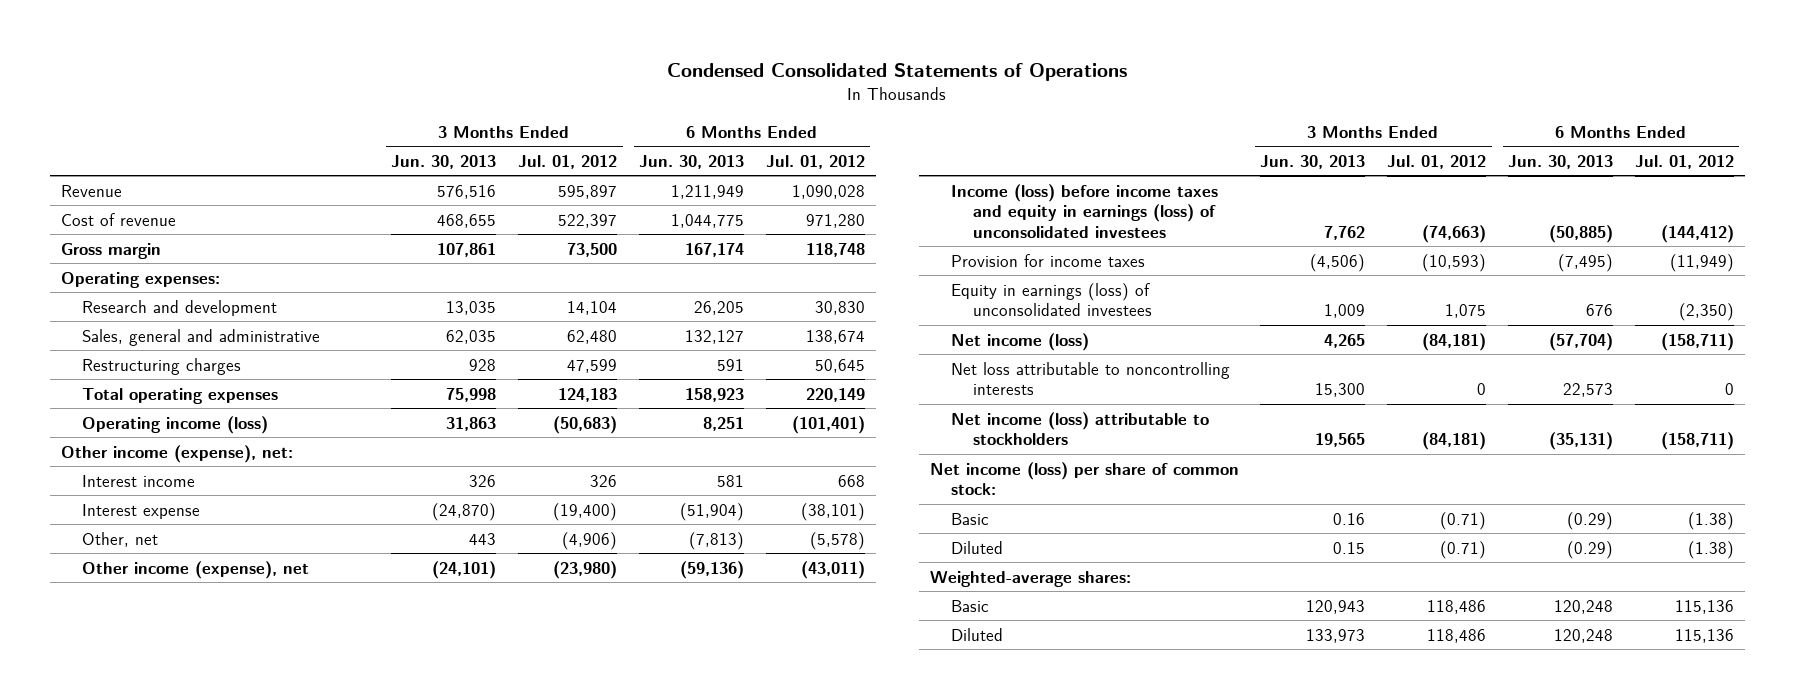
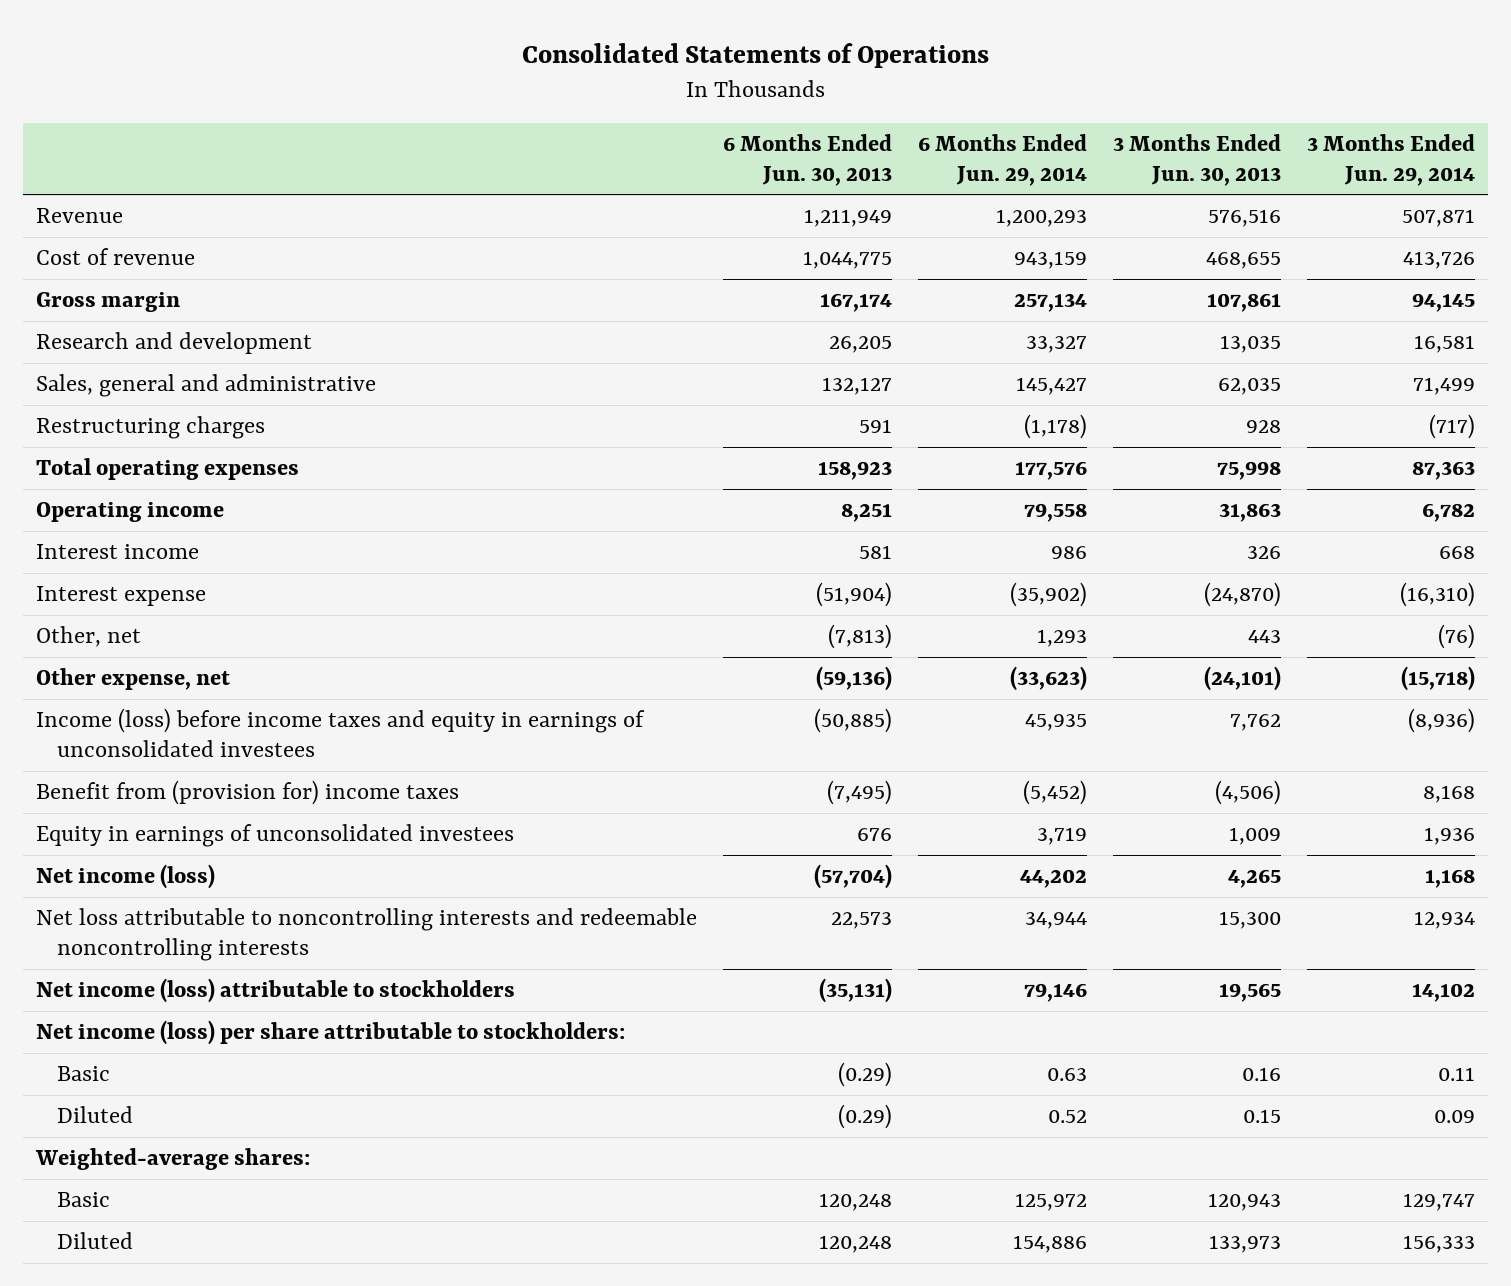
[667,62,1128,81] Condensed Consolidated Statements of Operations -> [521,42,989,68] Consolidated Statements of Operations
[518,154,618,169] Jul. 01, 2012 -> none
[765,154,865,169] Jul. 01, 2012 -> none
none -> [918,133,1088,186] 6 Months Ended Jun. 29, 2014
none -> [1307,133,1476,186] 3 Months Ended Jun. 29, 2014
[60,271,220,288] Operating expenses: -> none
[60,444,293,463] Other income (expense), net: -> none
[82,415,269,434] Operating income (loss) -> [36,502,225,523] Operating income
[82,560,310,579] Other income (expense), net -> [36,668,231,691] Other expense, net
[951,183,1219,238] Income (loss) before income taxes and equity in earnings (loss) of unconsolidated investees -> [36,708,646,758] Income (loss) before income taxes and equity in earnings of unconsolidated investees
[951,253,1146,267] Provision for income taxes -> [36,780,460,806] Benefit from (provision for) income taxes
[951,282,1152,317] Equity in earnings (loss) of unconsolidated investees -> [36,824,515,848] Equity in earnings of unconsolidated investees
[951,361,1231,396] Net loss attributable to noncontrolling interests -> [36,908,698,962] Net loss attributable to noncontrolling interests and redeemable noncontrolling interests
[929,461,1239,496] Net income (loss) per share of common stock: -> [36,1020,626,1046] Net income (loss) per share attributable to stockholders:

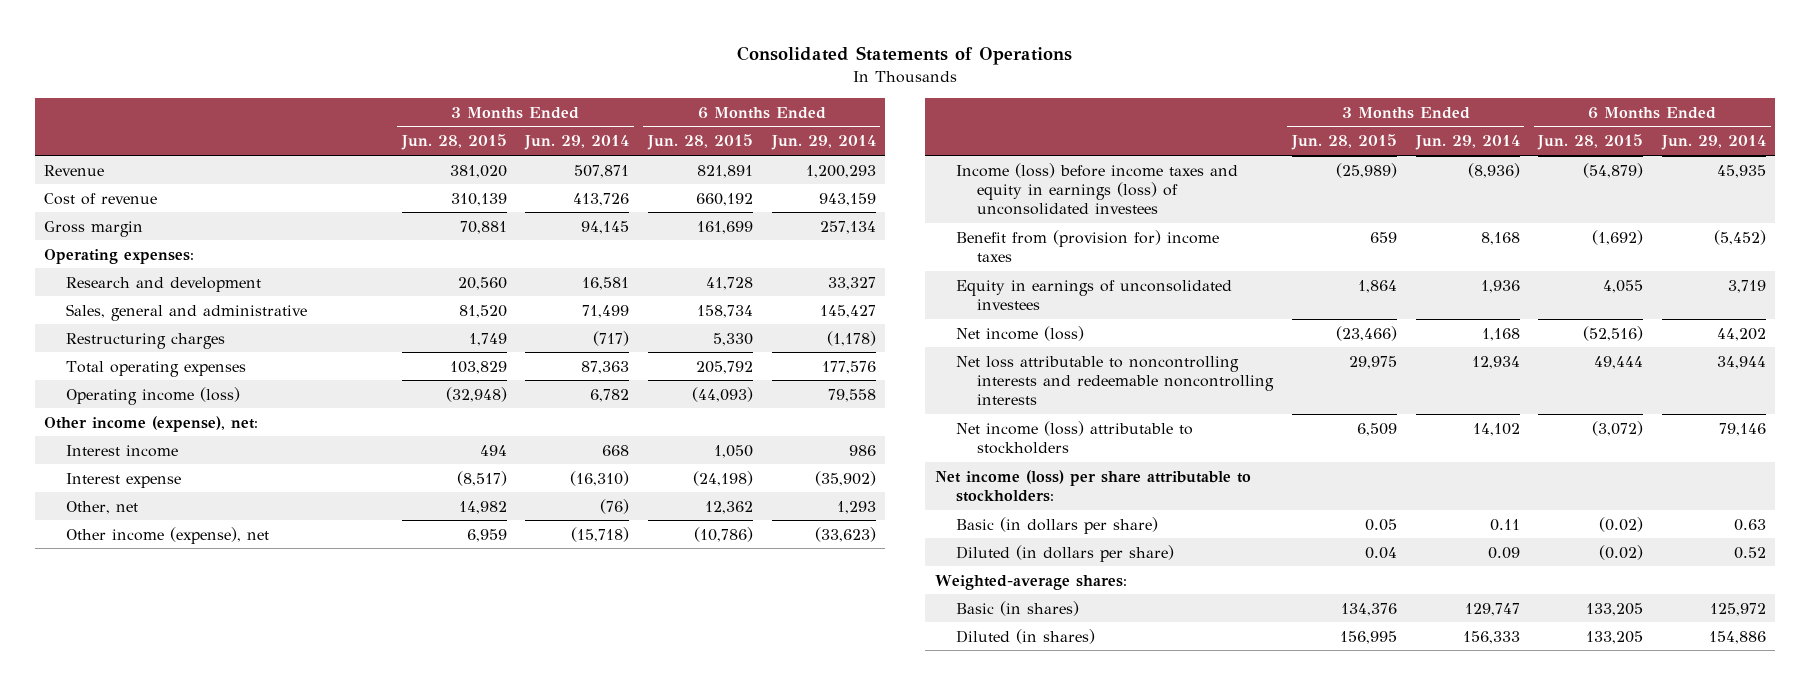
[723,133,893,186] 6 Months Ended Jun. 30, 2013 -> none
[1113,133,1282,186] 3 Months Ended Jun. 30, 2013 -> none
none -> [400,134,507,151] Jun. 28, 2015
none -> [646,134,753,151] Jun. 28, 2015
none -> [44,248,195,264] Operating expenses:
[36,502,225,523] Operating income -> [65,386,240,405] Operating income (loss)
none -> [44,415,259,432] Other income (expense), net:
[36,668,231,691] Other expense, net -> [65,526,269,544] Other income (expense), net
[36,708,646,758] Income (loss) before income taxes and equity in earnings of unconsolidated investees -> [955,162,1238,216] Income (loss) before income taxes and equity in earnings (loss) of unconsolidated investees
[57,1066,111,1082] Basic -> [955,516,1158,534] Basic (in dollars per share)
[57,1106,134,1124] Diluted -> [955,544,1174,562] Diluted (in dollars per share)
[57,1192,111,1208] Basic -> [955,600,1079,616] Basic (in shares)
[57,1232,134,1250] Diluted -> [955,628,1095,644] Diluted (in shares)

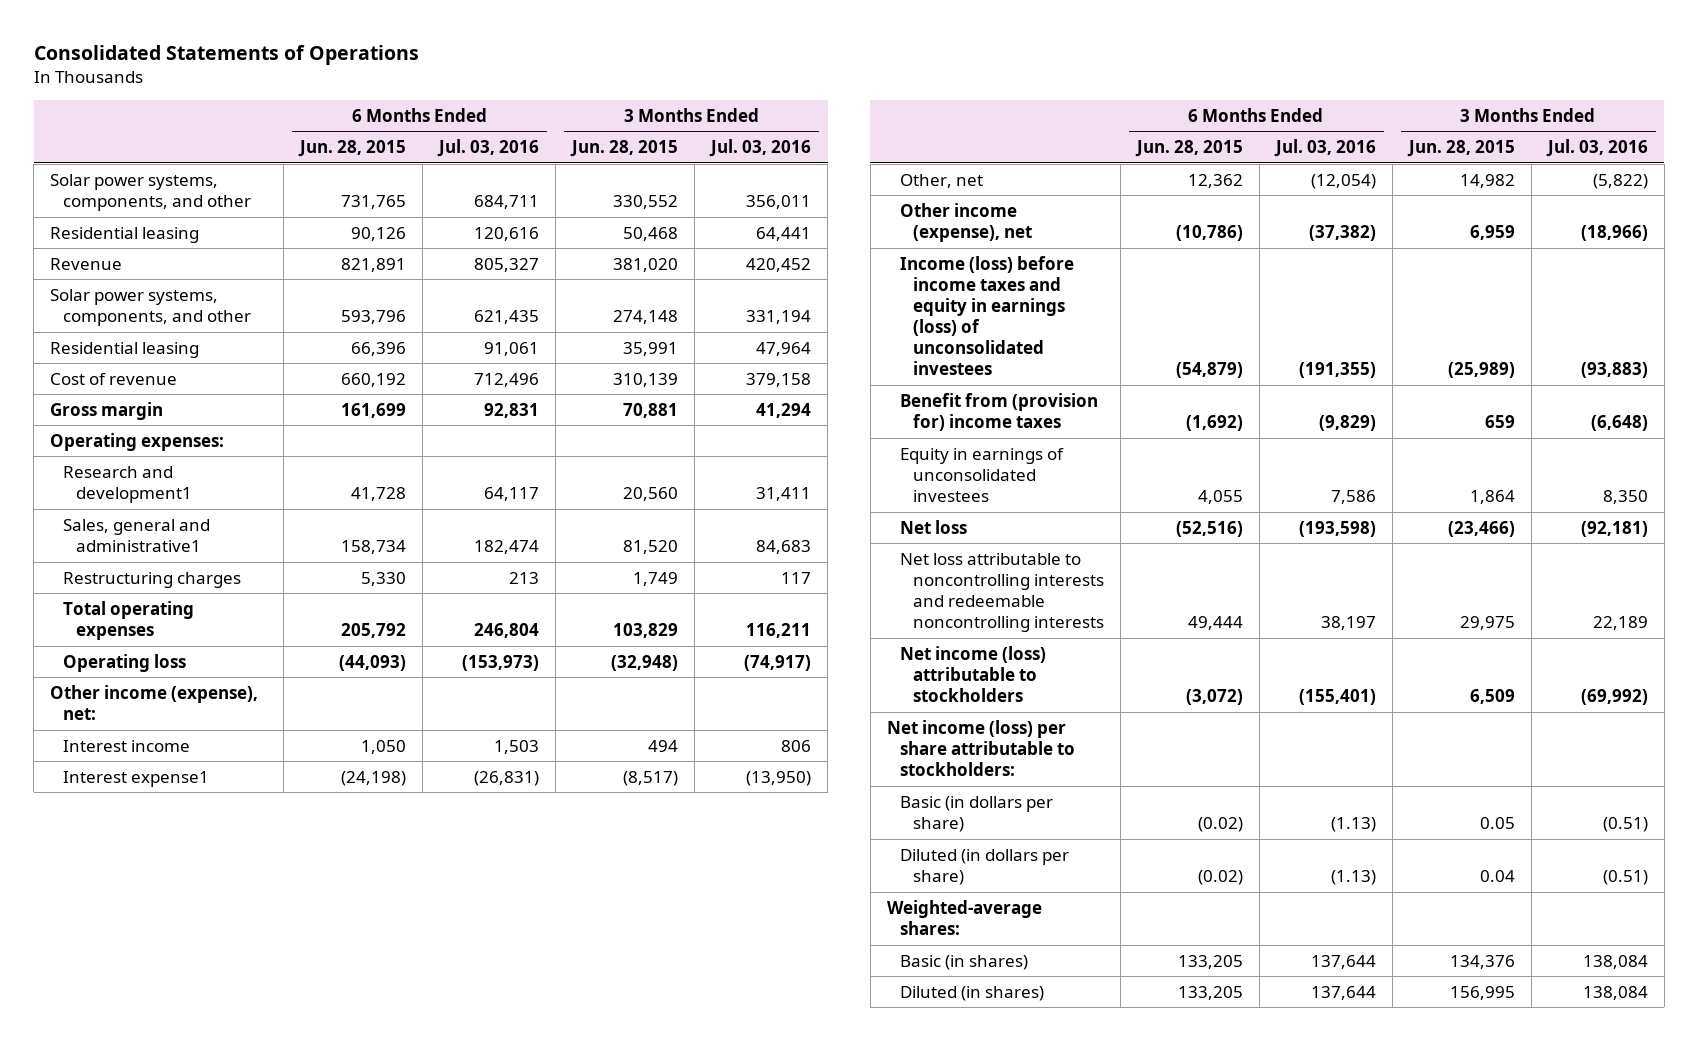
[524,135,630,151] Jun. 29, 2014 -> none
[770,135,876,151] Jun. 29, 2014 -> none
none -> [437,139,540,158] Jul. 03, 2016
none -> [709,139,812,158] Jul. 03, 2016
none -> [50,173,252,211] Solar power systems, components, and other
none -> [50,226,200,243] Residential leasing
none -> [50,288,252,326] Solar power systems, components, and other
none -> [50,341,200,358] Residential leasing
[65,276,261,292] Research and development -> [63,465,193,503] Research and development1
[65,303,307,321] Sales, general and administrative -> [63,518,211,552] Sales, general and administrative1
[65,386,240,405] Operating income (loss) -> [63,653,187,672] Operating loss
[65,472,181,488] Interest expense -> [63,770,210,787] Interest expense1
[955,325,1084,341] Net income (loss) -> [899,519,967,534] Net loss

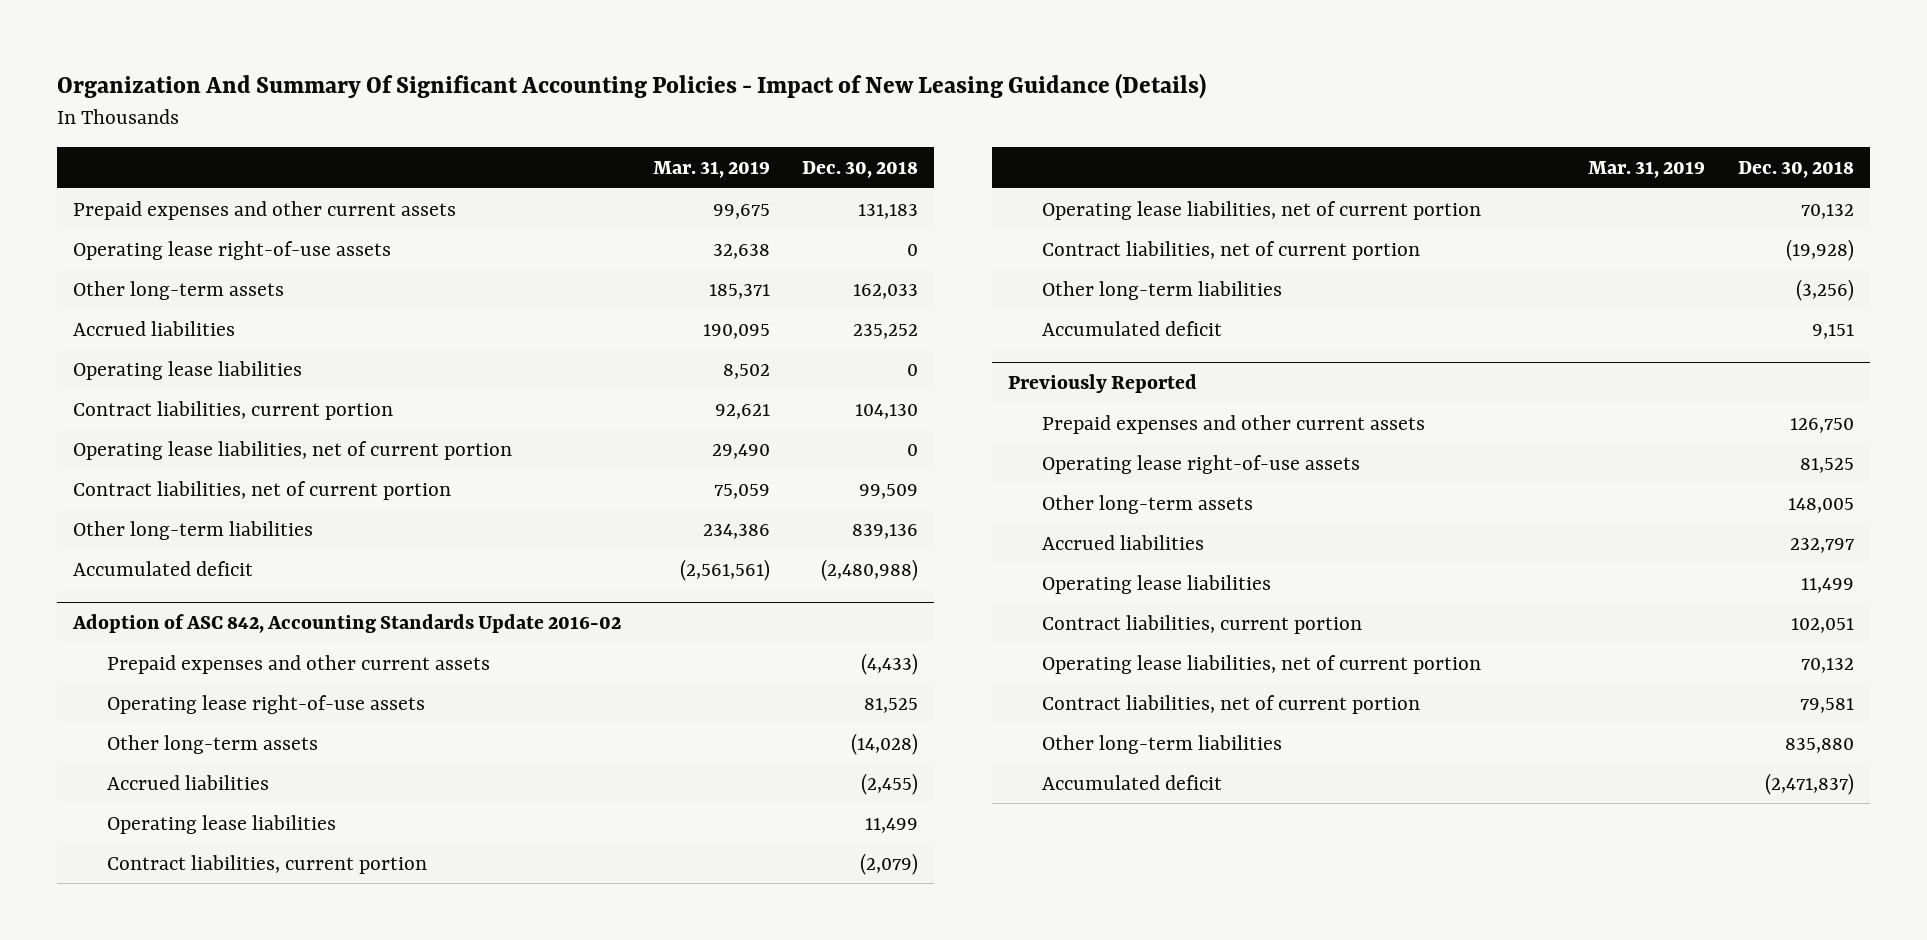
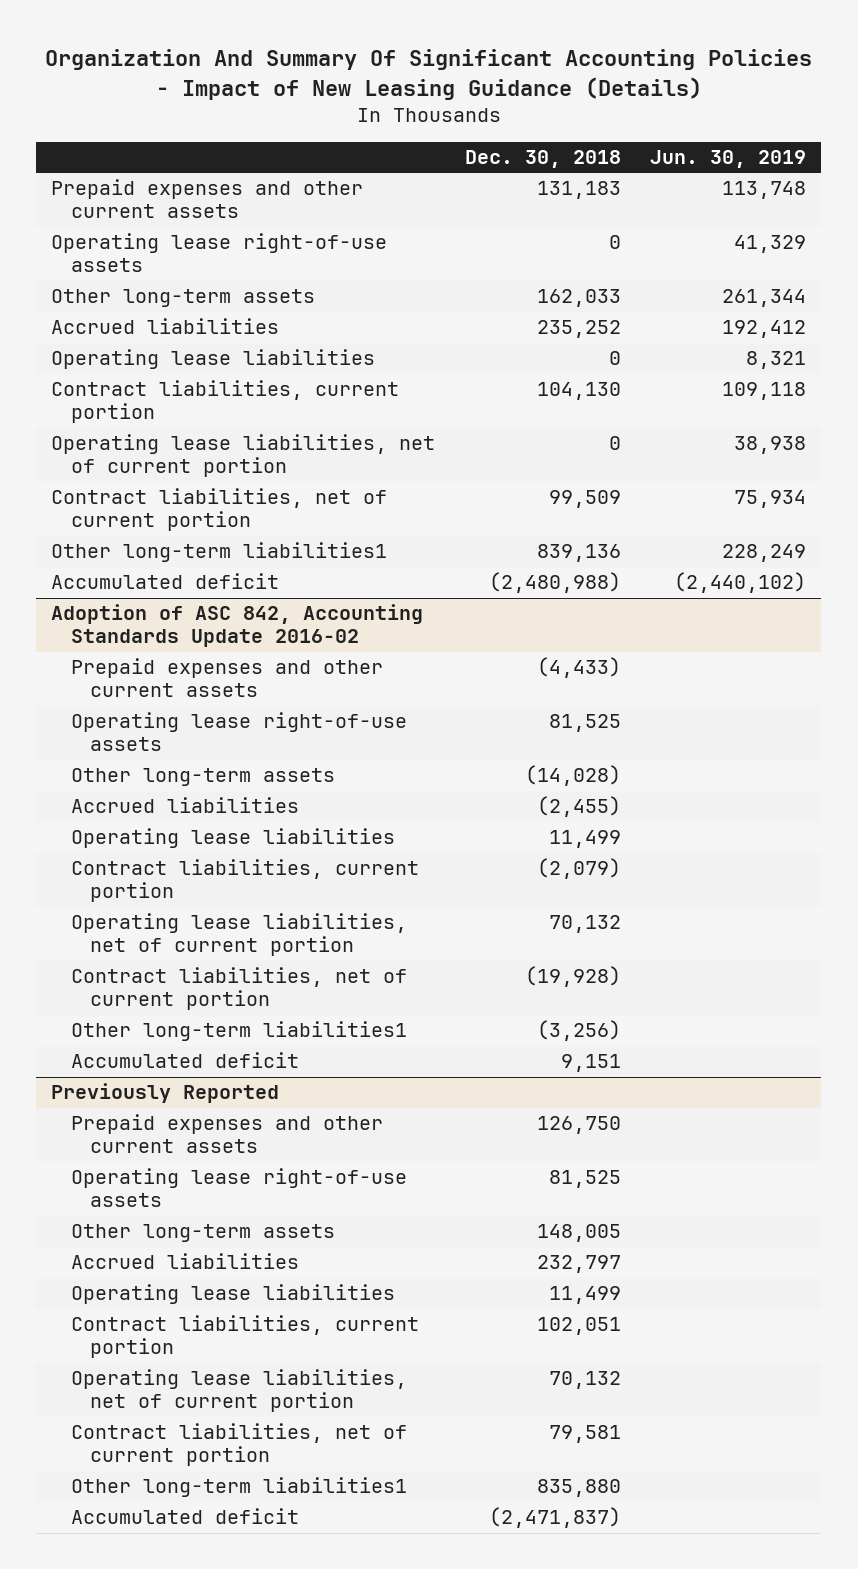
[653,161,771,179] Mar. 31, 2019 -> none
none -> [650,150,807,169] Jun. 30, 2019
[73,520,314,540] Other long-term liabilities -> [51,542,388,563] Other long-term liabilities1
[1041,280,1282,300] Other long-term liabilities -> [70,1021,407,1042] Other long-term liabilities1
[1041,734,1282,754] Other long-term liabilities -> [70,1477,407,1498] Other long-term liabilities1

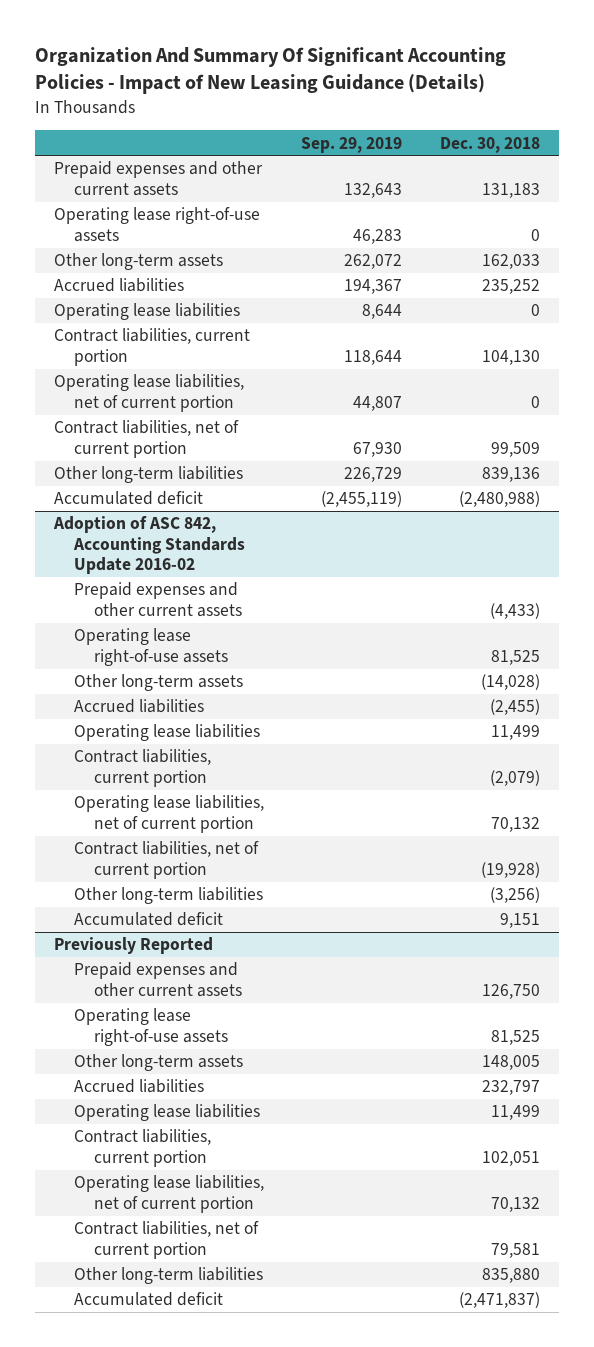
[650,150,807,169] Jun. 30, 2019 -> none
none -> [301,136,403,153] Sep. 29, 2019
[51,542,388,563] Other long-term liabilities1 -> [53,466,243,484] Other long-term liabilities
[70,1021,407,1042] Other long-term liabilities1 -> [73,887,263,905] Other long-term liabilities
[70,1477,407,1498] Other long-term liabilities1 -> [73,1267,263,1285] Other long-term liabilities

